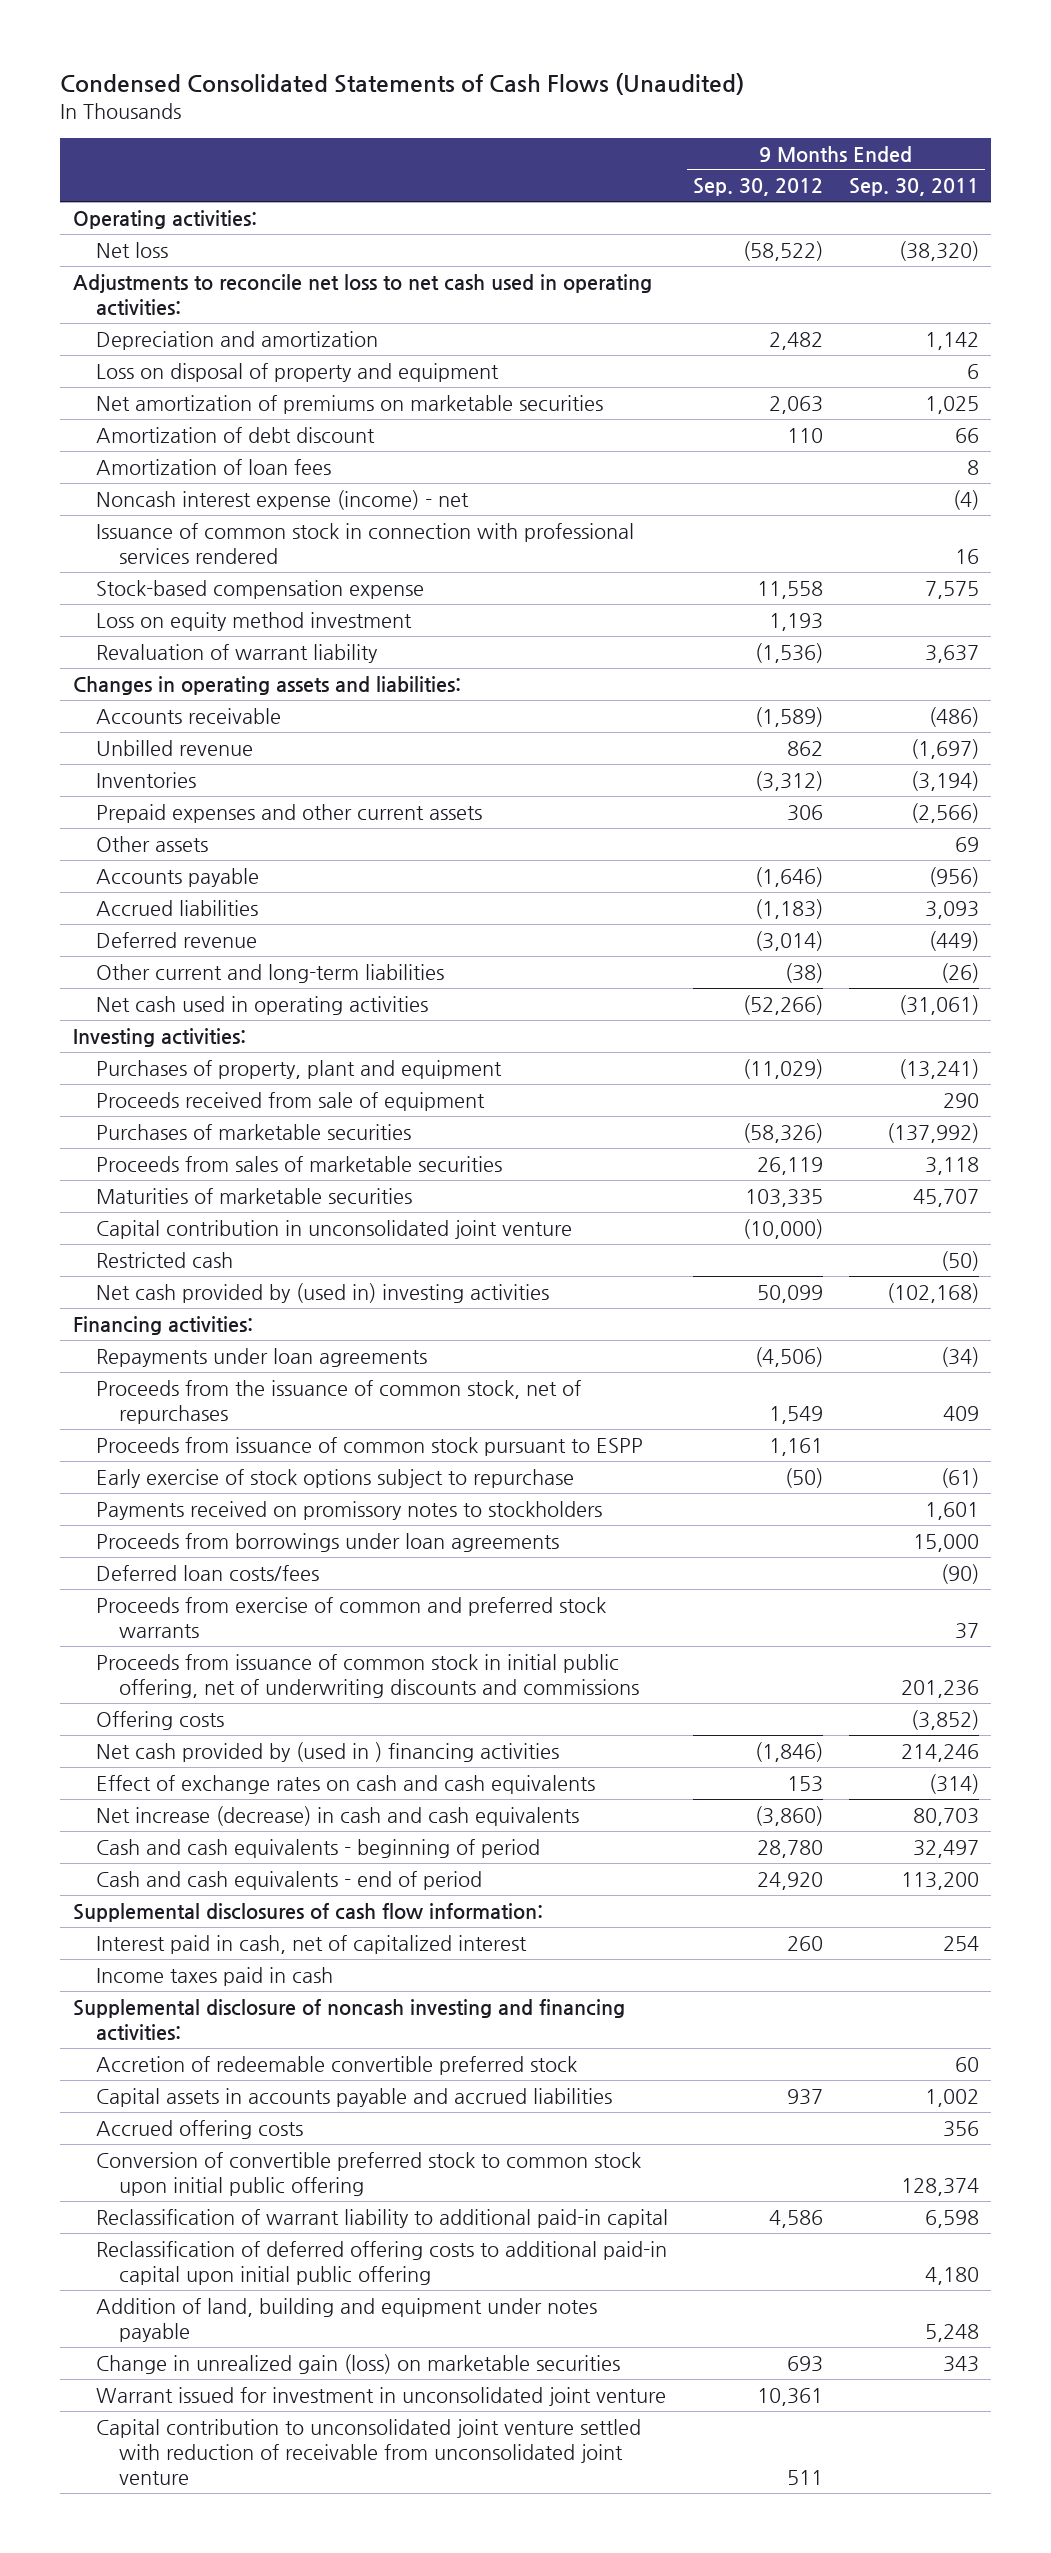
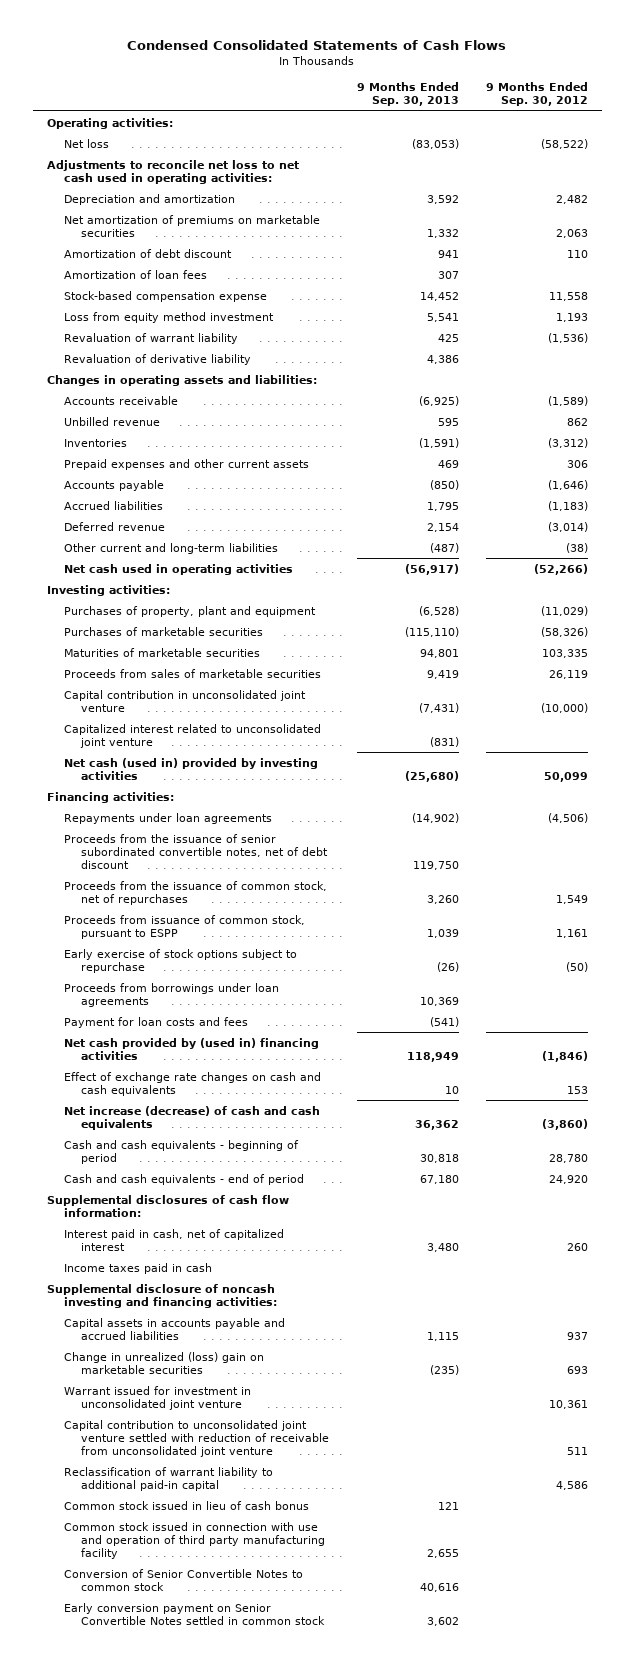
[60,73,745,96] Condensed Consolidated Statements of Cash Flows (Unaudited) -> [127,40,507,51] Condensed Consolidated Statements of Cash Flows
[848,178,979,197] Sep. 30, 2011 -> none
none -> [356,82,459,107] 9 Months Ended Sep. 30, 2013
[95,362,499,382] Loss on disposal of property and equipment -> none
[95,489,469,510] Noncash interest expense (income) - net -> none
[95,522,634,565] Issuance of common stock in connection with professional services rendered -> none
[95,611,412,631] Loss on equity method investment -> [64,311,275,323] Loss from equity method investment
none -> [64,353,252,365] Revaluation of derivative liability
[95,835,208,852] Other assets -> none
[95,1091,485,1111] Proceeds received from sale of equipment -> none
[95,1155,502,1172] Proceeds from sales of marketable securities -> [64,668,322,678] Proceeds from sales of marketable securities
[95,1251,233,1268] Restricted cash -> none
none -> [64,723,322,748] Capitalized interest related to unconsolidated joint venture
[95,1282,549,1303] Net cash provided by (used in) investing activities -> [64,757,319,780] Net cash (used in) provided by investing activities
none -> [64,833,329,869] Proceeds from the issuance of senior subordinated convertible notes, net of debt discount
[95,1436,643,1456] Proceeds from issuance of common stock pursuant to ESPP -> [64,914,306,939] Proceeds from issuance of common stock, pursuant to ESPP
[95,1500,602,1520] Payments received on promissory notes to stockholders -> none
[95,1596,606,1639] Proceeds from exercise of common and preferred stock warrants -> none
[95,1653,640,1699] Proceeds from issuance of common stock in initial public offering, net of underwriting discounts and commissions -> none
[95,1710,224,1730] Offering costs -> none
[95,1564,319,1581] Deferred loan costs/fees -> [64,1016,249,1028] Payment for loan costs and fees
[95,1741,559,1762] Net cash provided by (used in ) financing activities -> [64,1037,320,1060] Net cash provided by (used in) financing activities
[95,1774,595,1794] Effect of exchange rates on cash and cash equivalents -> [64,1071,322,1096] Effect of exchange rate changes on cash and cash equivalents
[95,1805,579,1826] Net increase (decrease) in cash and cash equivalents -> [64,1105,321,1130] Net increase (decrease) of cash and cash equivalents
[95,2055,577,2075] Accretion of redeemable convertible preferred stock -> none
[95,2119,303,2139] Accrued offering costs -> none
[95,2151,641,2197] Conversion of convertible preferred stock to common stock upon initial public offering -> none
[95,2240,667,2286] Reclassification of deferred offering costs to additional paid-in capital upon initial public offering -> none
[95,2297,597,2343] Addition of land, building and equipment under notes payable -> none
[95,2353,620,2374] Change in unrealized gain (loss) on marketable securities -> [64,1351,265,1374] Change in unrealized (loss) gain on marketable securities
[95,2208,668,2228] Reclassification of warrant liability to additional paid-in capital -> [64,1466,274,1491] Reclassification of warrant liability to additional paid-in capital
none -> [64,1500,310,1510] Common stock issued in lieu of cash bonus
none -> [64,1521,326,1559] Common stock issued in connection with use and operation of third party manufacturing facility
none -> [64,1568,304,1591] Conversion of Senior Convertible Notes to common stock
none -> [64,1602,326,1625] Early conversion payment on Senior Convertible Notes settled in common stock

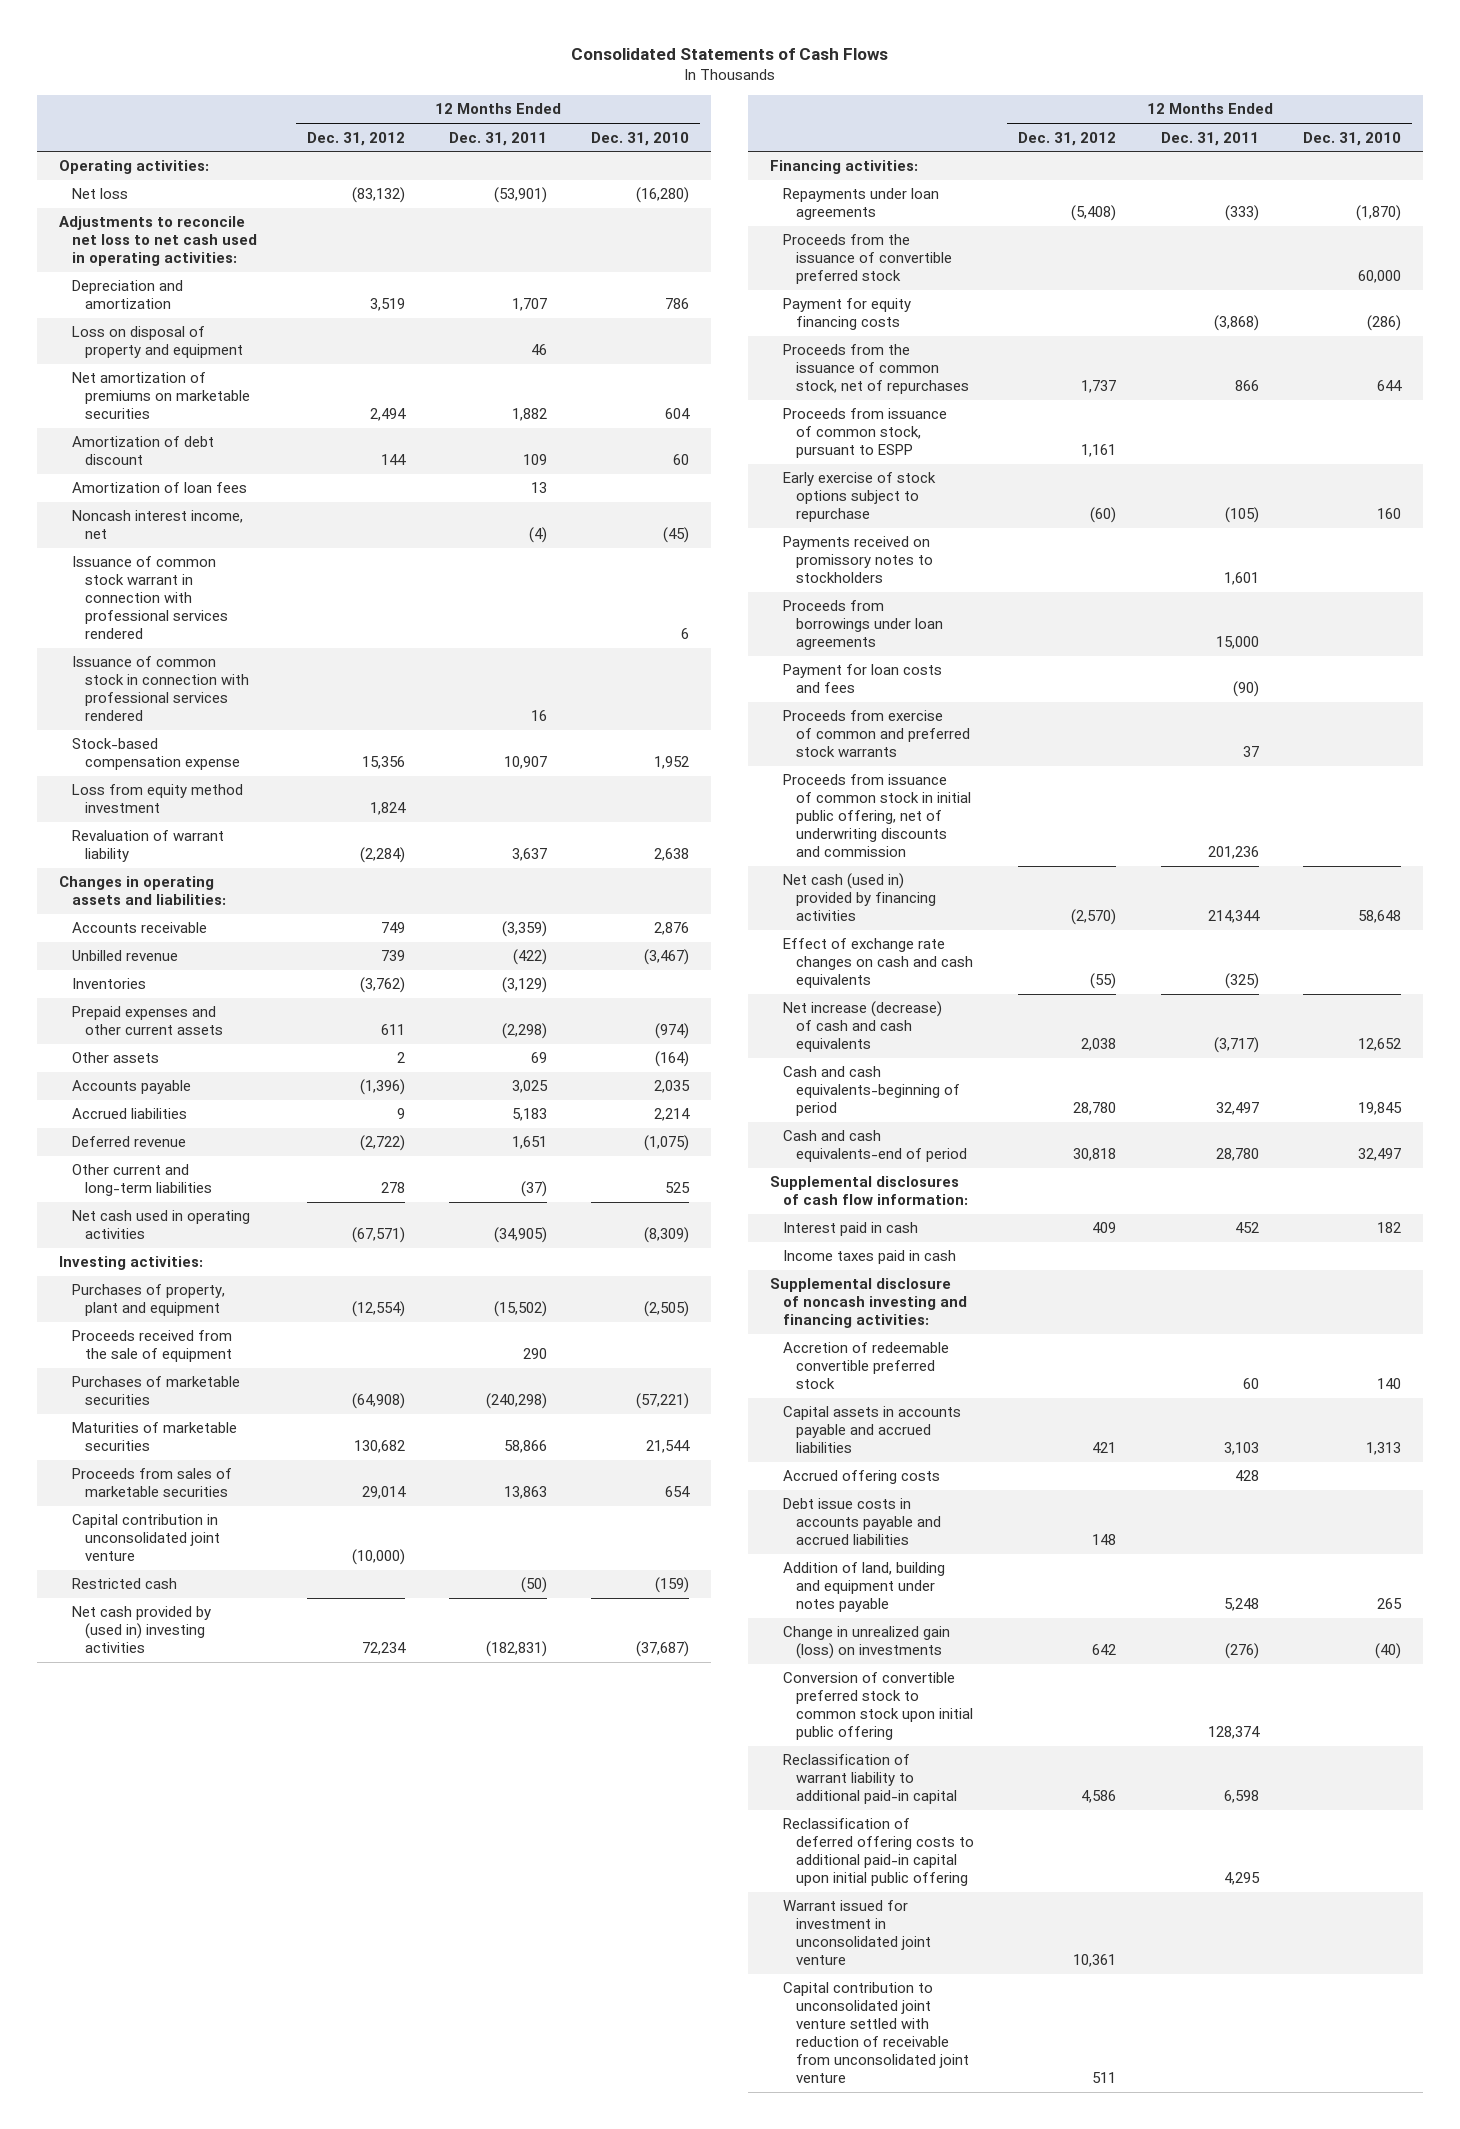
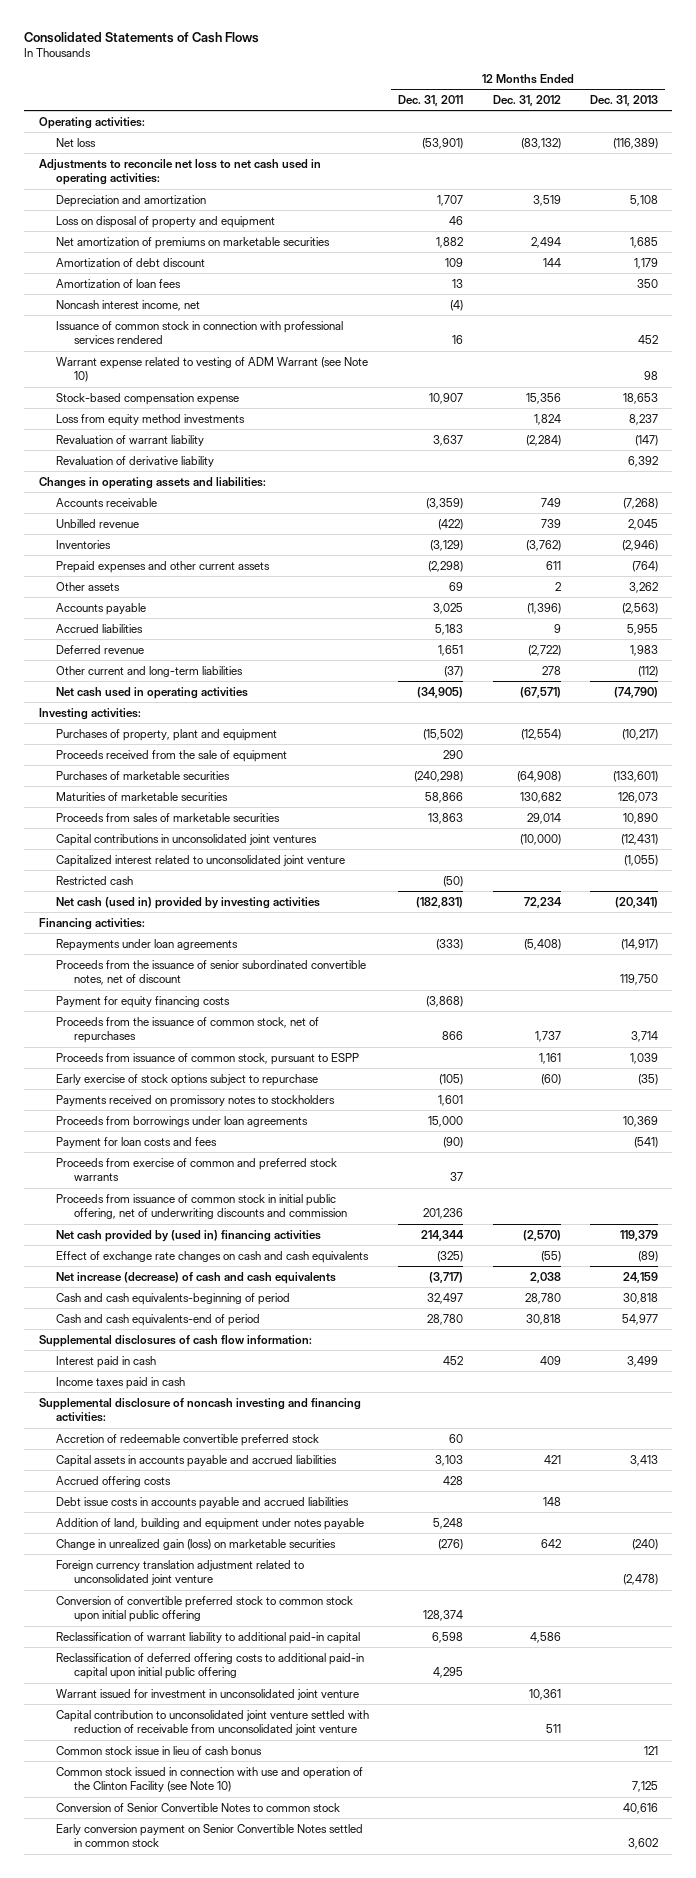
[591,131,690,146] Dec. 31, 2010 -> none
none -> [589,94,658,106] Dec. 31, 2013
[71,556,228,640] Issuance of common stock warrant in connection with professional services rendered -> none
none -> [56,356,369,383] Warrant expense related to vesting of ADM Warrant (see Note 10)
[71,784,243,814] Loss from equity method investment -> [56,413,246,426] Loss from equity method investments
none -> [56,455,215,467] Revaluation of derivative liability
[71,1514,220,1562] Capital contribution in unconsolidated joint venture -> [56,833,318,846] Capital contributions in unconsolidated joint ventures
none -> [56,854,346,867] Capitalized interest related to unconsolidated joint venture
[71,1606,211,1654] Net cash provided by (used in) investing activities -> [56,896,321,909] Net cash (used in) provided by investing activities
[783,234,953,285] Proceeds from the issuance of convertible preferred stock -> none
none -> [56,959,367,986] Proceeds from the issuance of senior subordinated convertible notes, net of discount
[783,873,937,922] Net cash (used in) provided by financing activities -> [56,1229,322,1242] Net cash provided by (used in) financing activities
[783,1626,951,1660] Change in unrealized gain (loss) on investments -> [56,1538,337,1550] Change in unrealized gain (loss) on marketable securities
none -> [56,1559,305,1586] Foreign currency translation adjustment related to unconsolidated joint venture
none -> [56,1745,263,1755] Common stock issue in lieu of cash bonus
none -> [56,1766,364,1793] Common stock issued in connection with use and operation of the Clinton Facility (see Note 10)
none -> [56,1802,341,1812] Conversion of Senior Convertible Notes to common stock
none -> [56,1823,364,1848] Early conversion payment on Senior Convertible Notes settled in common stock

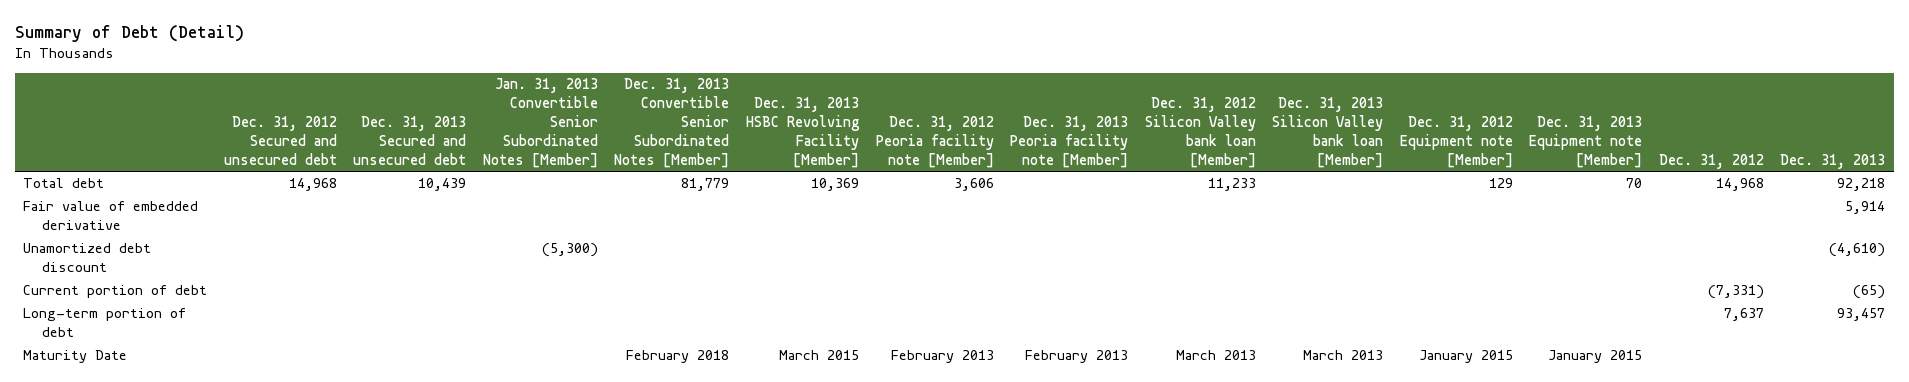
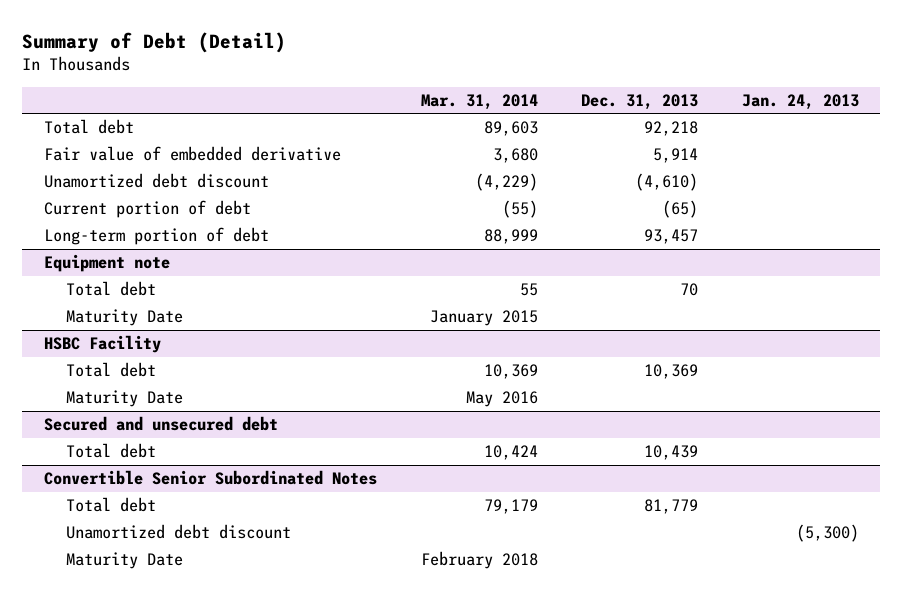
[223,115,337,165] Dec. 31, 2012 Secured and unsecured debt -> none
[353,115,467,165] Dec. 31, 2013 Secured and unsecured debt -> none
[482,77,598,168] Jan. 31, 2013 Convertible Senior Subordinated Notes [Member] -> none
[614,77,730,168] Dec. 31, 2013 Convertible Senior Subordinated Notes [Member] -> none
[746,96,861,168] Dec. 31, 2013 HSBC Revolving Facility [Member] -> none
[875,115,994,168] Dec. 31, 2012 Peoria facility note [Member] -> none
[1010,115,1129,168] Dec. 31, 2013 Peoria facility note [Member] -> none
[1144,96,1256,168] Dec. 31, 2012 Silicon Valley bank loan [Member] -> none
[1272,96,1384,168] Dec. 31, 2013 Silicon Valley bank loan [Member] -> none
[1399,115,1513,168] Dec. 31, 2012 Equipment note [Member] -> none
[1529,115,1643,168] Dec. 31, 2013 Equipment note [Member] -> none
[1658,153,1764,169] Dec. 31, 2012 -> none
none -> [420,93,538,110] Mar. 31, 2014
none -> [741,93,859,110] Jan. 24, 2013
none -> [44,254,171,273] Equipment note
none -> [65,281,156,297] Total debt
none -> [44,335,162,354] HSBC Facility
none -> [65,362,156,378] Total debt
none -> [65,390,183,408] Maturity Date
none -> [44,416,279,432] Secured and unsecured debt
none -> [65,443,156,459] Total debt
none -> [44,470,378,486] Convertible Senior Subordinated Notes
none -> [65,497,156,513] Total debt
none -> [65,524,291,540] Unamortized debt discount
none -> [65,552,183,570] Maturity Date

